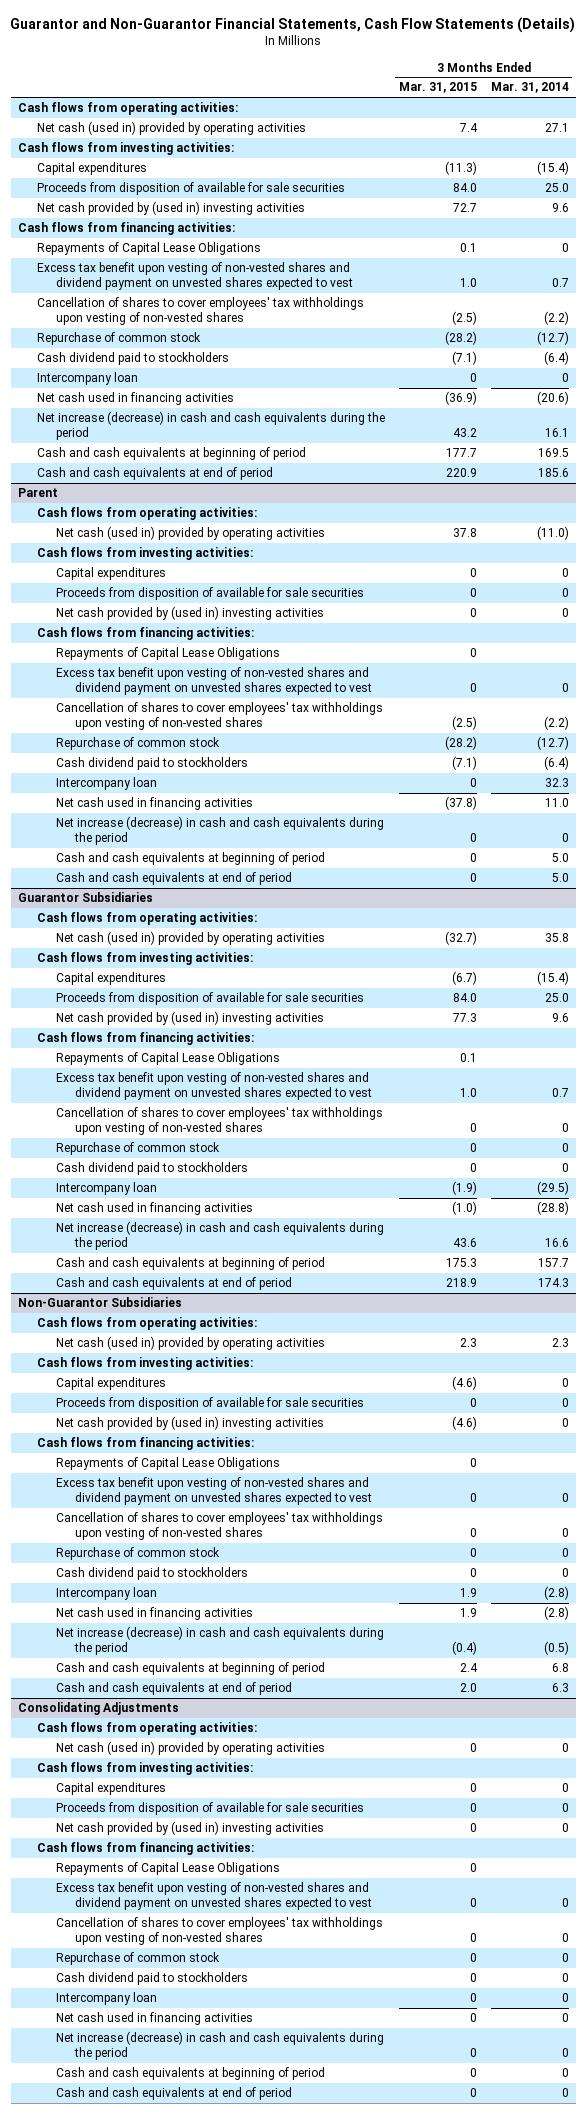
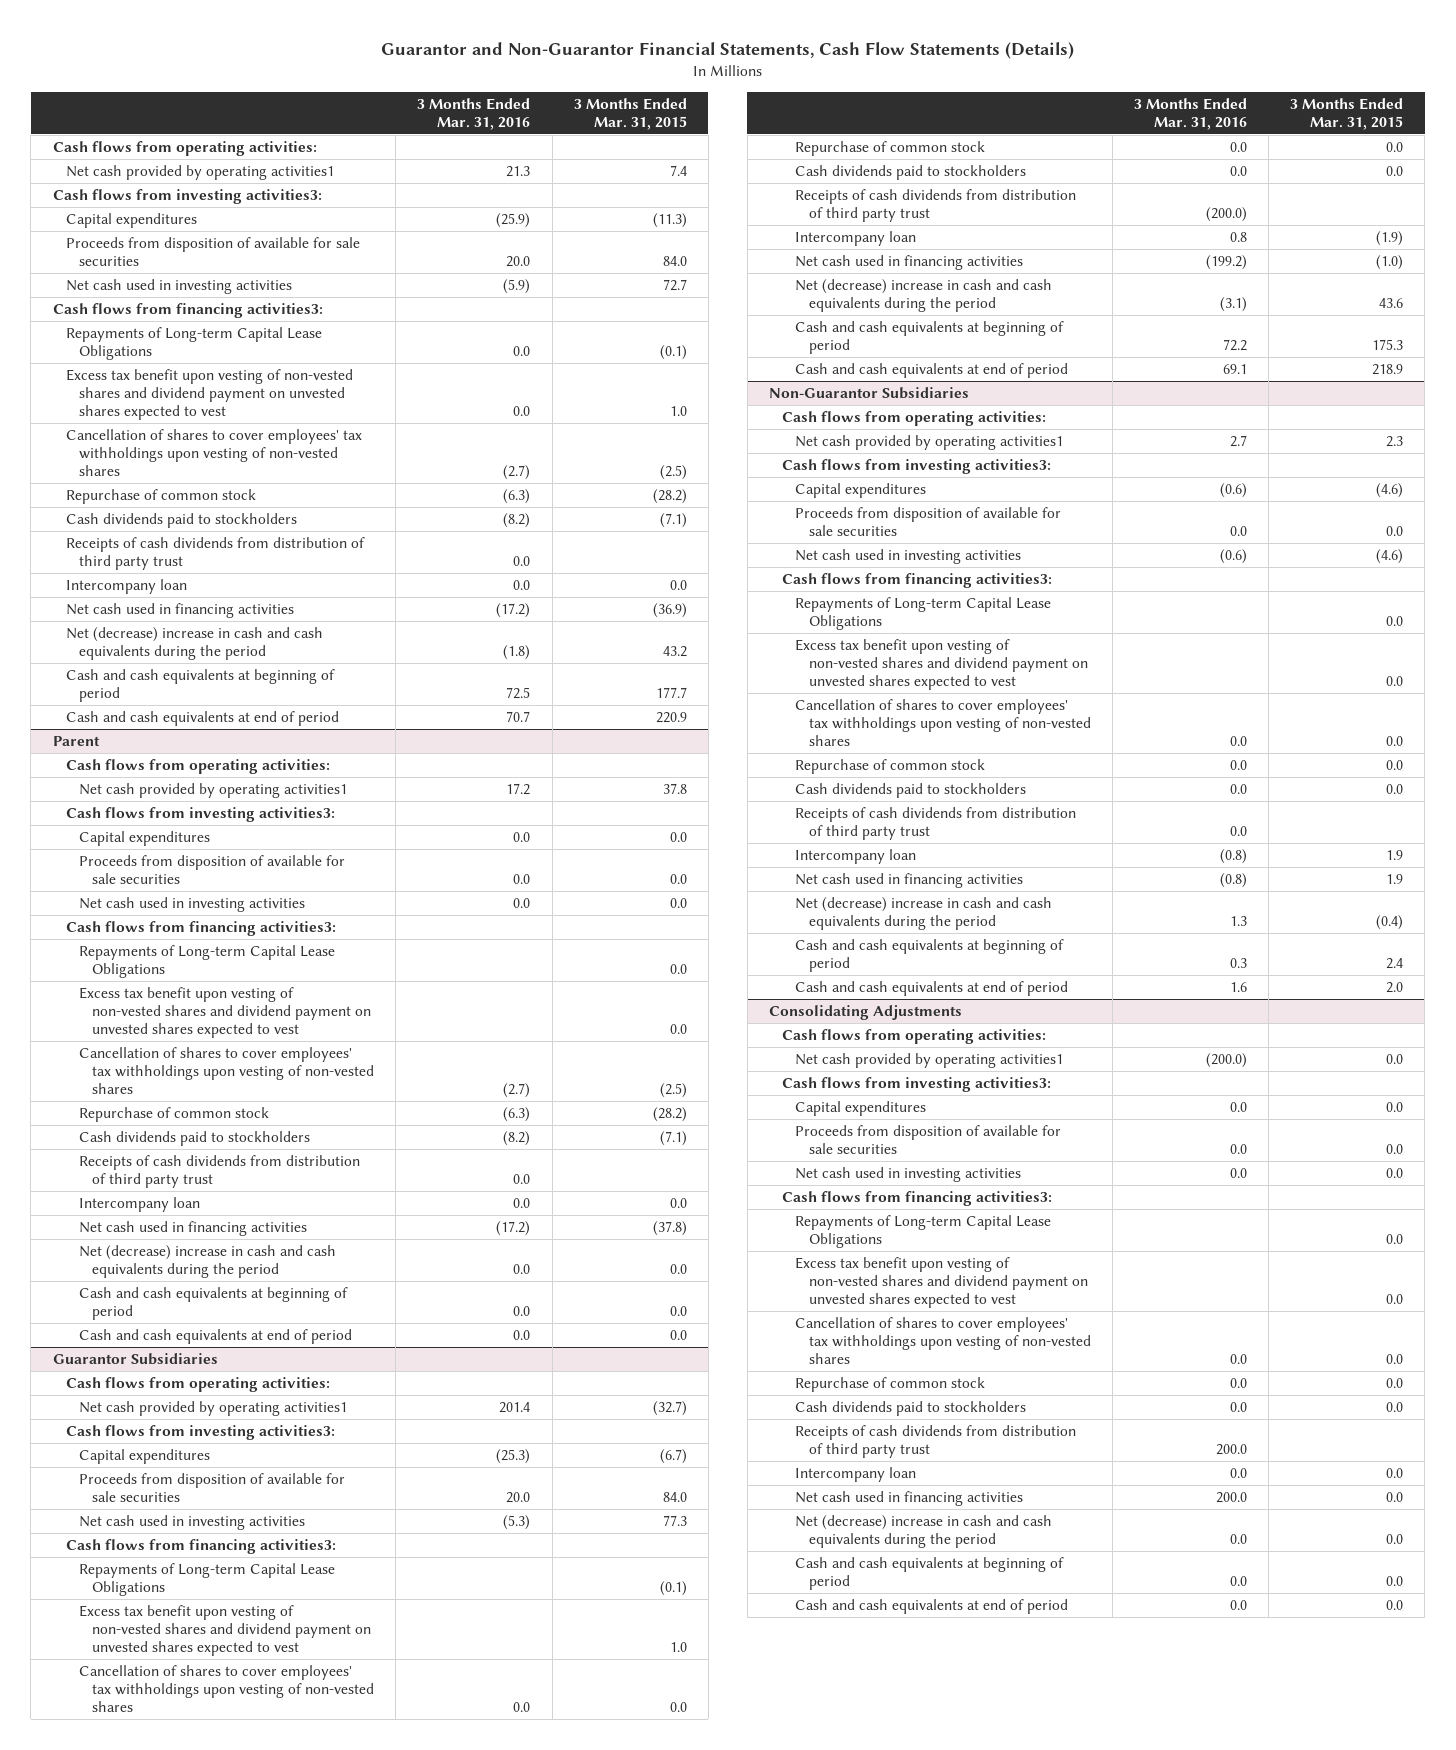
[490,82,569,94] Mar. 31, 2014 -> none
none -> [417,97,531,130] 3 Months Ended Mar. 31, 2016
[36,121,306,136] Net cash (used in) provided by operating activities -> [65,165,334,181] Net cash provided by operating activities1
[17,142,234,156] Cash flows from investing activities: -> [52,189,322,205] Cash flows from investing activities3:
[36,201,305,216] Net cash provided by (used in) investing activities -> [65,279,292,295] Net cash used in investing activities
[17,222,235,236] Cash flows from financing activities: -> [52,303,323,319] Cash flows from financing activities3:
[36,242,261,256] Repayments of Capital Lease Obligations -> [65,327,322,361] Repayments of Long-term Capital Lease Obligations
[459,243,477,253] 0.1 -> [659,345,687,361] (0.1)
[36,352,229,366] Cash dividend paid to stockholders -> [65,513,297,529] Cash dividends paid to stockholders
none -> [65,537,365,571] Receipts of cash dividends from distribution of third party trust
[469,373,477,383] 0 -> [669,580,687,591] 0.0
[36,411,385,441] Net increase (decrease) in cash and cash equivalents during the period -> [65,627,323,661] Net (decrease) increase in cash and cash equivalents during the period
[55,526,325,541] Net cash (used in) provided by operating activities -> [78,783,347,799] Net cash provided by operating activities1
[36,547,253,561] Cash flows from investing activities: -> [65,807,335,823] Cash flows from investing activities3:
[469,568,477,578] 0 -> [669,832,687,843] 0.0
[469,588,477,598] 0 -> [669,874,687,885] 0.0
[55,606,324,621] Net cash provided by (used in) investing activities -> [78,897,305,913] Net cash used in investing activities
[469,608,477,618] 0 -> [669,898,687,909] 0.0
[36,627,254,641] Cash flows from financing activities: -> [65,921,336,937] Cash flows from financing activities3:
[55,647,280,661] Repayments of Capital Lease Obligations -> [78,945,335,979] Repayments of Long-term Capital Lease Obligations
[469,648,477,658] 0 -> [669,964,687,975] 0.0
[469,683,477,693] 0 -> [669,1024,687,1035] 0.0
[55,757,248,771] Cash dividend paid to stockholders -> [78,1131,310,1147] Cash dividends paid to stockholders
none -> [78,1155,360,1189] Receipts of cash dividends from distribution of third party trust
[469,778,477,788] 0 -> [669,1198,687,1209] 0.0
[55,816,384,846] Net increase (decrease) in cash and cash equivalents during the period -> [78,1245,336,1279] Net (decrease) increase in cash and cash equivalents during the period
[469,833,477,843] 0 -> [669,1264,687,1275] 0.0
[469,853,477,863] 0 -> [669,1306,687,1317] 0.0
[469,873,477,883] 0 -> [669,1330,687,1341] 0.0
[55,931,325,946] Net cash (used in) provided by operating activities -> [78,1401,347,1417] Net cash provided by operating activities1
[36,952,253,966] Cash flows from investing activities: -> [65,1425,335,1441] Cash flows from investing activities3:
[55,1011,324,1026] Net cash provided by (used in) investing activities -> [78,1515,305,1531] Net cash used in investing activities
[36,1032,254,1046] Cash flows from financing activities: -> [65,1539,336,1555] Cash flows from financing activities3:
[55,1052,280,1066] Repayments of Capital Lease Obligations -> [78,1563,335,1597] Repayments of Long-term Capital Lease Obligations
[459,1053,477,1063] 0.1 -> [659,1581,687,1597] (0.1)
[469,1123,477,1133] 0 -> [669,1702,687,1713] 0.0
[469,1143,477,1153] 0 -> [1386,142,1404,153] 0.0
[55,1162,248,1176] Cash dividend paid to stockholders -> [795,165,1027,181] Cash dividends paid to stockholders
[469,1163,477,1173] 0 -> [1386,166,1404,177] 0.0
none -> [795,189,1077,223] Receipts of cash dividends from distribution of third party trust
[55,1221,384,1251] Net increase (decrease) in cash and cash equivalents during the period -> [795,279,1053,313] Net (decrease) increase in cash and cash equivalents during the period
[55,1336,325,1351] Net cash (used in) provided by operating activities -> [795,435,1064,451] Net cash provided by operating activities1
[36,1357,253,1371] Cash flows from investing activities: -> [782,459,1052,475] Cash flows from investing activities3:
[469,1398,477,1408] 0 -> [1386,526,1404,537] 0.0
[55,1416,324,1431] Net cash provided by (used in) investing activities -> [795,549,1022,565] Net cash used in investing activities
[36,1437,254,1451] Cash flows from financing activities: -> [782,573,1053,589] Cash flows from financing activities3:
[55,1457,280,1471] Repayments of Capital Lease Obligations -> [795,597,1052,631] Repayments of Long-term Capital Lease Obligations
[469,1458,477,1468] 0 -> [1386,616,1404,627] 0.0
[469,1493,477,1503] 0 -> [1386,676,1404,687] 0.0
[469,1528,477,1538] 0 -> [1386,736,1404,747] 0.0
[469,1548,477,1558] 0 -> [1386,760,1404,771] 0.0
[55,1567,248,1581] Cash dividend paid to stockholders -> [795,783,1027,799] Cash dividends paid to stockholders
[469,1568,477,1578] 0 -> [1386,784,1404,795] 0.0
none -> [795,807,1077,841] Receipts of cash dividends from distribution of third party trust
[55,1626,384,1656] Net increase (decrease) in cash and cash equivalents during the period -> [795,897,1053,931] Net (decrease) increase in cash and cash equivalents during the period
[55,1741,325,1756] Net cash (used in) provided by operating activities -> [795,1053,1064,1069] Net cash provided by operating activities1
[469,1743,477,1753] 0 -> [1386,1054,1404,1065] 0.0
[36,1762,253,1776] Cash flows from investing activities: -> [782,1077,1052,1093] Cash flows from investing activities3:
[469,1783,477,1793] 0 -> [1386,1102,1404,1113] 0.0
[469,1803,477,1813] 0 -> [1386,1144,1404,1155] 0.0
[55,1821,324,1836] Net cash provided by (used in) investing activities -> [795,1167,1022,1183] Net cash used in investing activities
[469,1823,477,1833] 0 -> [1386,1168,1404,1179] 0.0
[36,1842,254,1856] Cash flows from financing activities: -> [782,1191,1053,1207] Cash flows from financing activities3:
[55,1862,280,1876] Repayments of Capital Lease Obligations -> [795,1215,1052,1249] Repayments of Long-term Capital Lease Obligations
[469,1863,477,1873] 0 -> [1386,1234,1404,1245] 0.0
[469,1898,477,1908] 0 -> [1386,1294,1404,1305] 0.0
[469,1933,477,1943] 0 -> [1386,1354,1404,1365] 0.0
[469,1953,477,1963] 0 -> [1386,1378,1404,1389] 0.0
[55,1972,248,1986] Cash dividend paid to stockholders -> [795,1401,1027,1417] Cash dividends paid to stockholders
[469,1973,477,1983] 0 -> [1386,1402,1404,1413] 0.0
none -> [795,1425,1077,1459] Receipts of cash dividends from distribution of third party trust
[469,1993,477,2003] 0 -> [1386,1468,1404,1479] 0.0
[469,2013,477,2023] 0 -> [1386,1492,1404,1503] 0.0
[55,2031,384,2061] Net increase (decrease) in cash and cash equivalents during the period -> [795,1515,1053,1549] Net (decrease) increase in cash and cash equivalents during the period
[469,2048,477,2058] 0 -> [1386,1534,1404,1545] 0.0
[469,2068,477,2078] 0 -> [1386,1576,1404,1587] 0.0
[469,2088,477,2098] 0 -> [1386,1600,1404,1611] 0.0

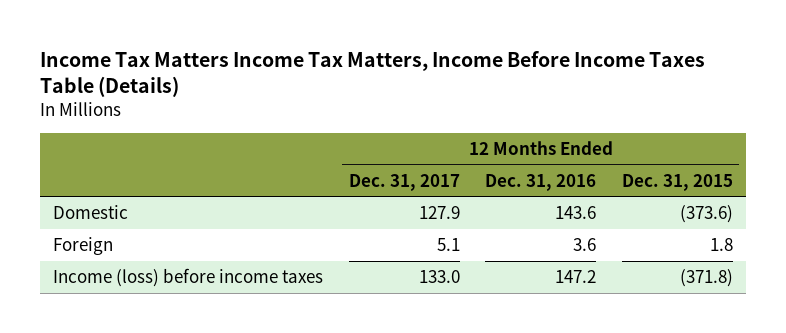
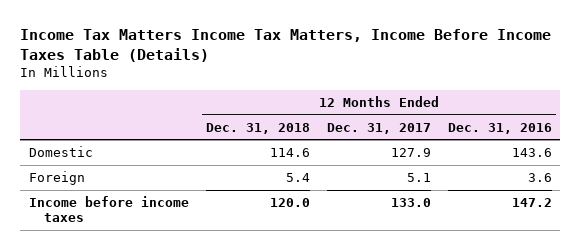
[622,173,734,191] Dec. 31, 2015 -> none
none -> [205,122,310,134] Dec. 31, 2018
[53,267,324,287] Income (loss) before income taxes -> [28,195,189,223] Income before income taxes

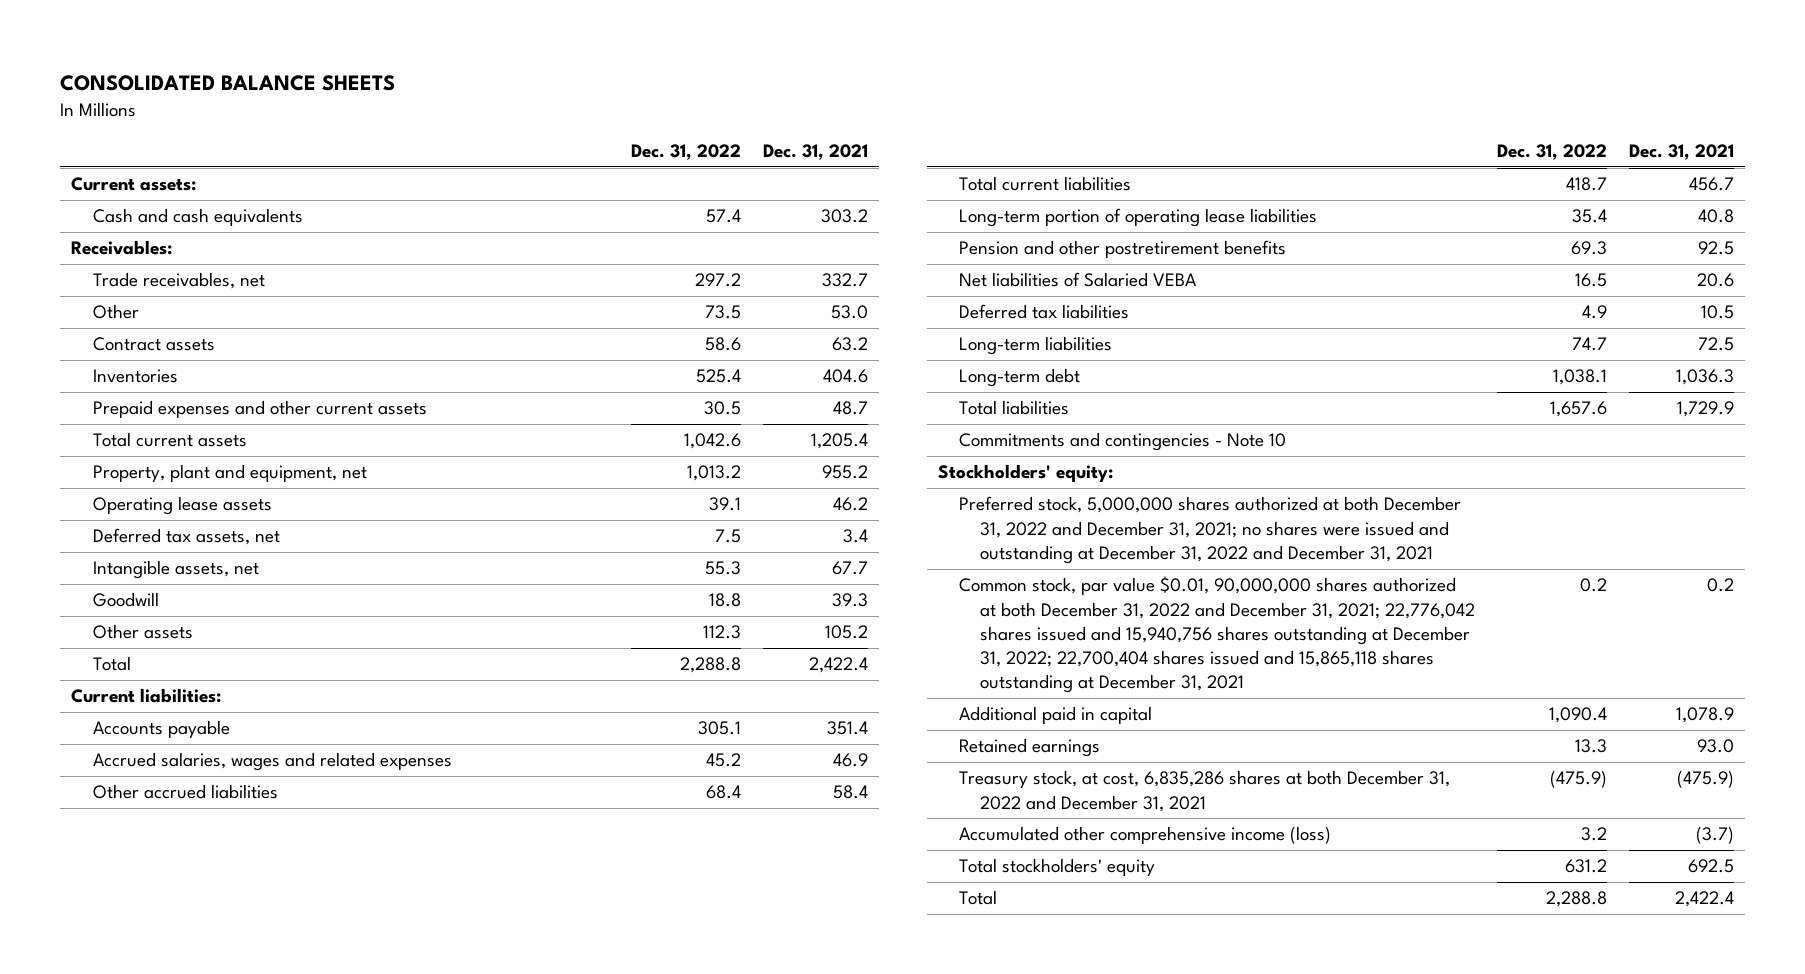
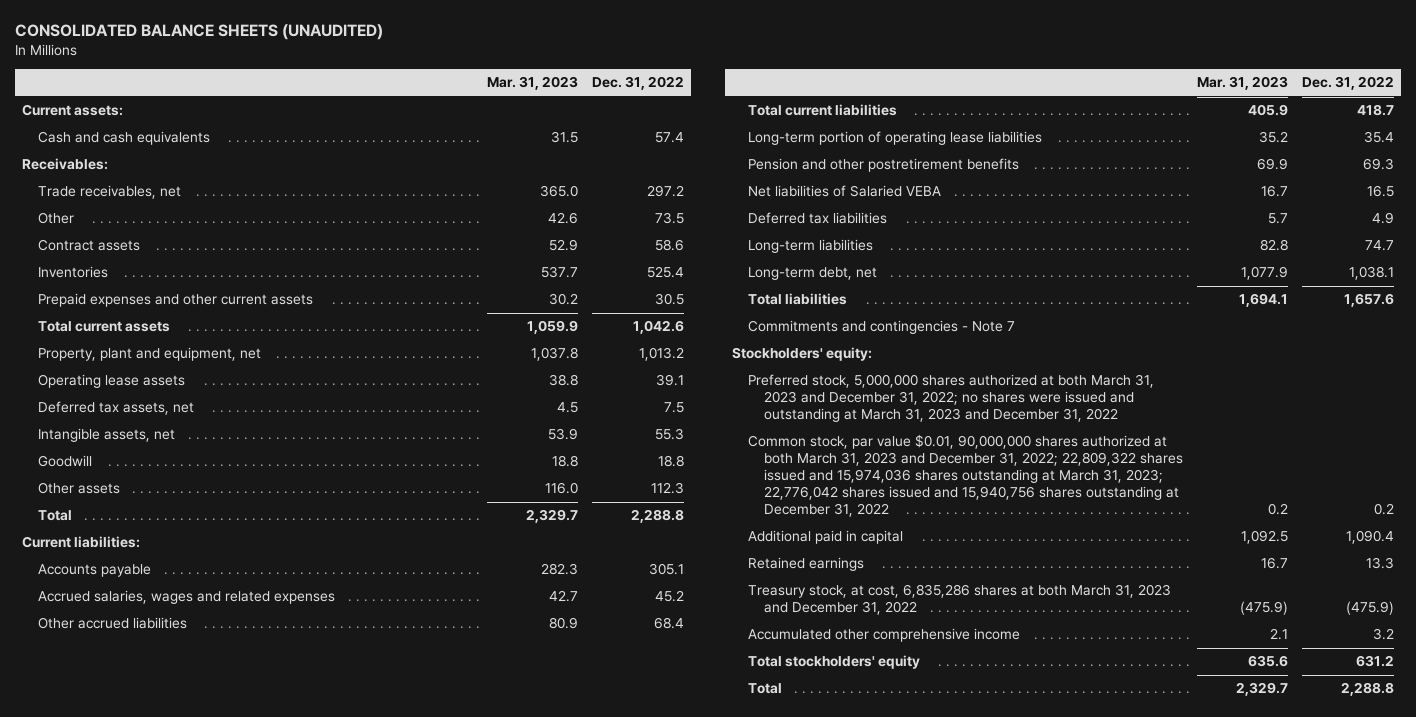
[60,74,396,91] CONSOLIDATED BALANCE SHEETS -> [14,24,383,41] CONSOLIDATED BALANCE SHEETS (UNAUDITED)
[762,144,868,161] Dec. 31, 2021 -> none
none -> [486,76,578,91] Mar. 31, 2023
[958,368,1080,388] Long-term debt -> [748,267,878,281] Long-term debt, net
[958,432,1286,452] Commitments and contingencies - Note 10 -> [748,320,1016,335] Commitments and contingencies - Note 7
[958,496,1461,564] Preferred stock, 5,000,000 shares authorized at both December 31, 2022 and December 31, 2021; no shares were issued and outstanding at December 31, 2022 and December 31, 2021 -> [748,374,1155,423] Preferred stock, 5,000,000 shares authorized at both March 31, 2023 and December 31, 2022; no shares were issued and outstanding at March 31, 2023 and December 31, 2022
[958,576,1476,694] Common stock, par value $0.01, 90,000,000 shares authorized at both December 31, 2022 and December 31, 2021; 22,776,042 shares issued and 15,940,756 shares outstanding at December 31, 2022; 22,700,404 shares issued and 15,865,118 shares outstanding at December 31, 2021 -> [748,434,1183,518] Common stock, par value $0.01, 90,000,000 shares authorized at both March 31, 2023 and December 31, 2022; 22,809,322 shares issued and 15,974,036 shares outstanding at March 31, 2023; 22,776,042 shares issued and 15,940,756 shares outstanding at December 31, 2022
[958,770,1450,812] Treasury stock, at cost, 6,835,286 shares at both December 31, 2022 and December 31, 2021 -> [748,584,1172,616] Treasury stock, at cost, 6,835,286 shares at both March 31, 2023 and December 31, 2022
[958,826,1331,845] Accumulated other comprehensive income (loss) -> [748,628,1021,643] Accumulated other comprehensive income

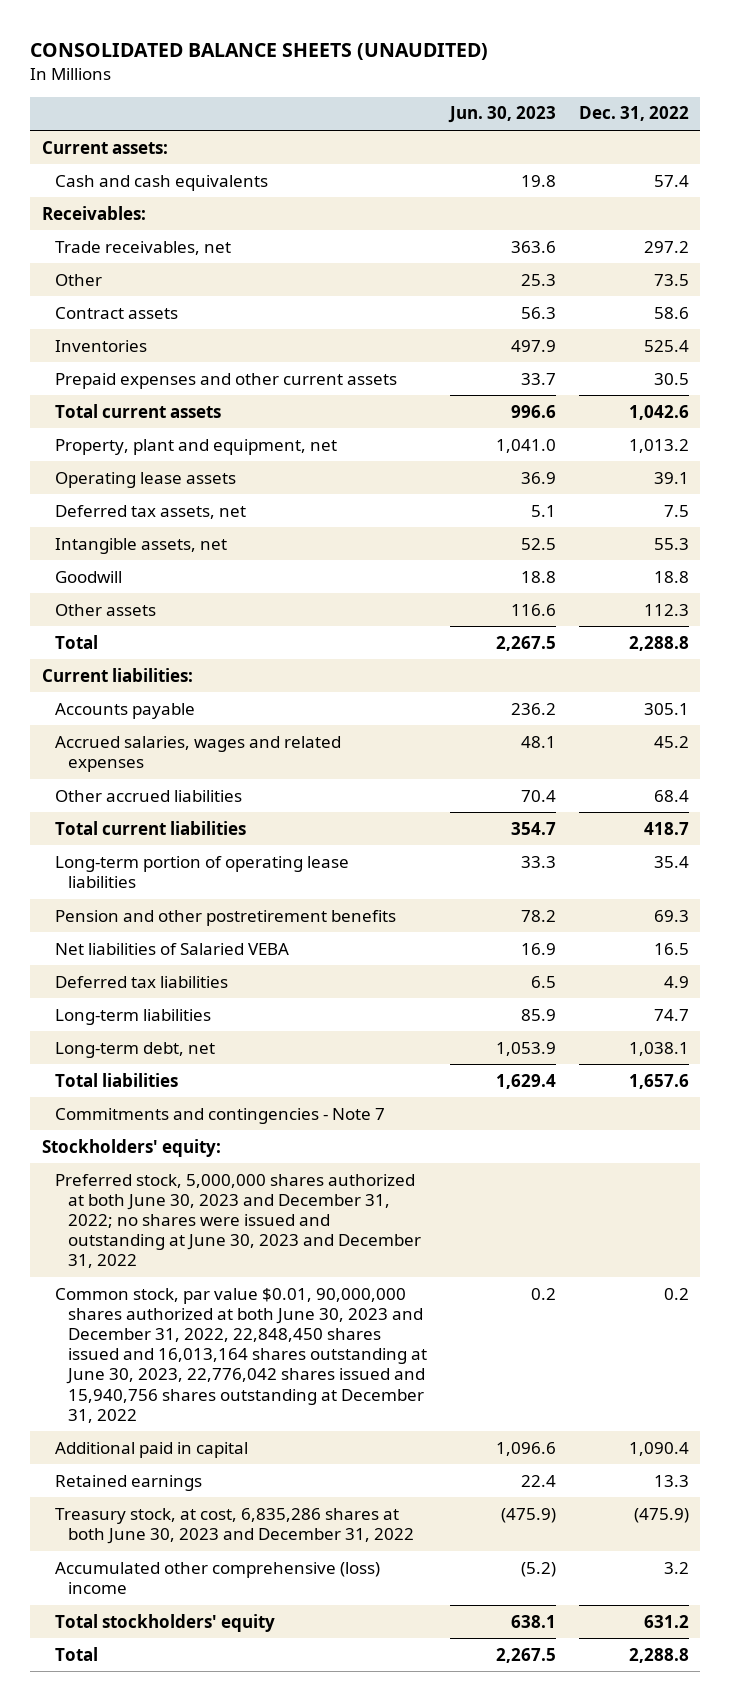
[486,76,578,91] Mar. 31, 2023 -> none
none -> [447,106,556,124] Jun. 30, 2023
[748,374,1155,423] Preferred stock, 5,000,000 shares authorized at both March 31, 2023 and December 31, 2022; no shares were issued and outstanding at March 31, 2023 and December 31, 2022 -> [54,1173,422,1269] Preferred stock, 5,000,000 shares authorized at both June 30, 2023 and December 31, 2022; no shares were issued and outstanding at June 30, 2023 and December 31, 2022
[748,434,1183,518] Common stock, par value $0.01, 90,000,000 shares authorized at both March 31, 2023 and December 31, 2022; 22,809,322 shares issued and 15,974,036 shares outstanding at March 31, 2023; 22,776,042 shares issued and 15,940,756 shares outstanding at December 31, 2022 -> [54,1287,428,1423] Common stock, par value $0.01, 90,000,000 shares authorized at both June 30, 2023 and December 31, 2022, 22,848,450 shares issued and 16,013,164 shares outstanding at June 30, 2023, 22,776,042 shares issued and 15,940,756 shares outstanding at December 31, 2022
[748,584,1172,616] Treasury stock, at cost, 6,835,286 shares at both March 31, 2023 and December 31, 2022 -> [54,1507,415,1544] Treasury stock, at cost, 6,835,286 shares at both June 30, 2023 and December 31, 2022
[748,628,1021,643] Accumulated other comprehensive income -> [54,1561,380,1594] Accumulated other comprehensive (loss) income

